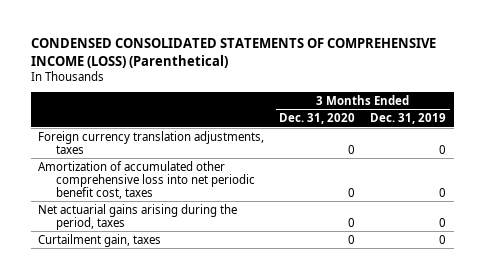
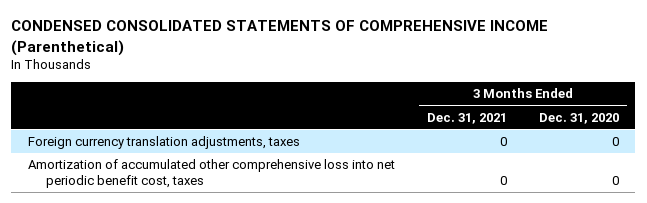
[30,38,436,68] CONDENSED CONSOLIDATED STATEMENTS OF COMPREHENSIVE INCOME (LOSS) (Parenthetical) -> [11,20,549,56] CONDENSED CONSOLIDATED STATEMENTS OF COMPREHENSIVE INCOME (Parenthetical)
[370,113,447,125] Dec. 31, 2019 -> none
none -> [426,112,507,124] Dec. 31, 2021
[38,203,238,230] Net actuarial gains arising during the period, taxes -> none
[38,233,162,247] Curtailment gain, taxes -> none

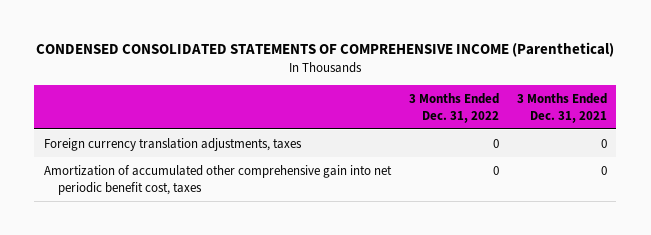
[539,112,620,124] Dec. 31, 2020 -> none
none -> [408,92,499,123] 3 Months Ended Dec. 31, 2022
[27,159,395,189] Amortization of accumulated other comprehensive loss into net periodic benefit cost, taxes -> [43,164,392,195] Amortization of accumulated other comprehensive gain into net periodic benefit cost, taxes

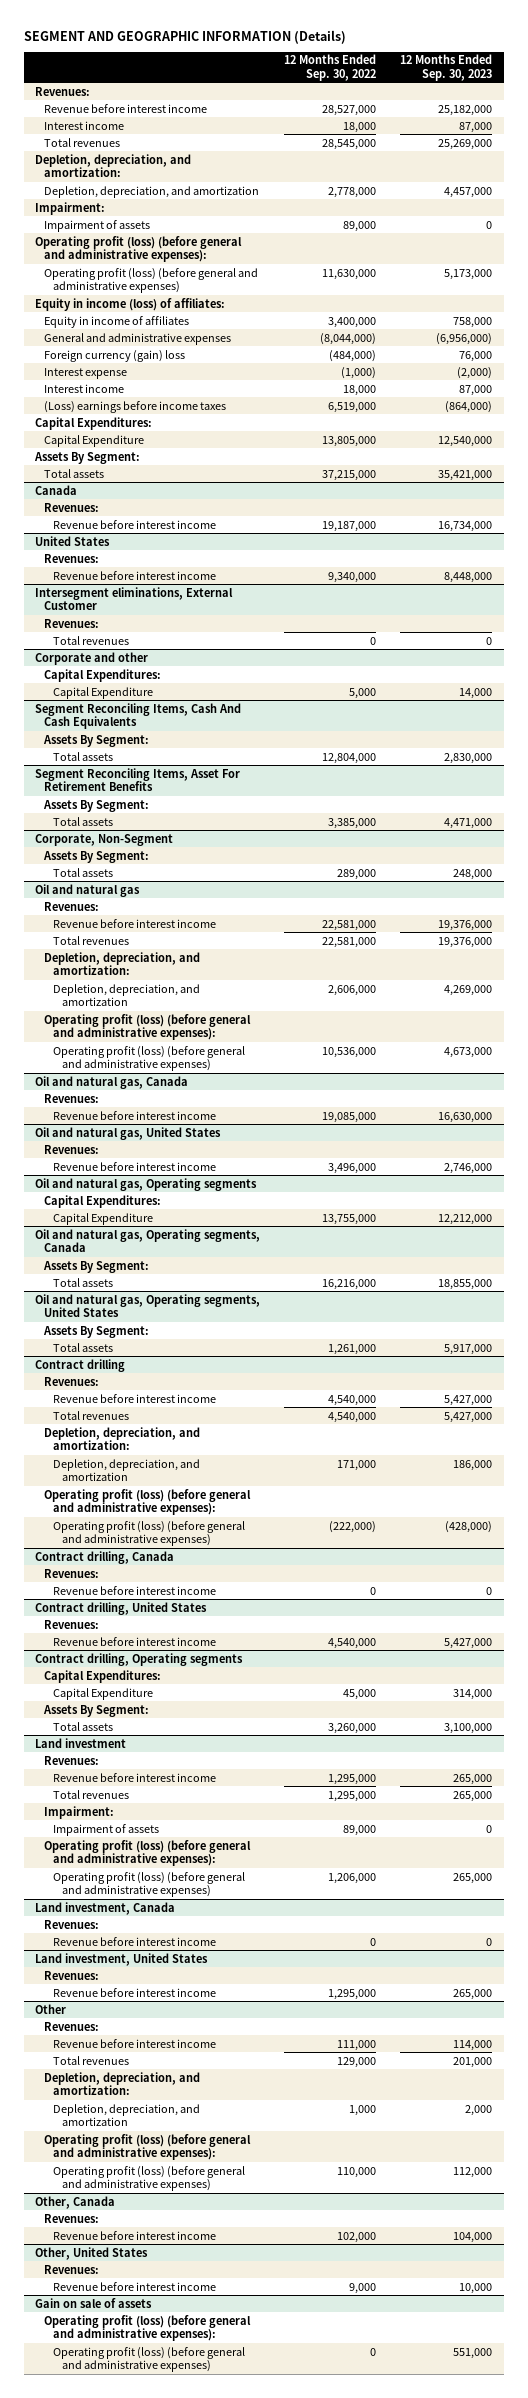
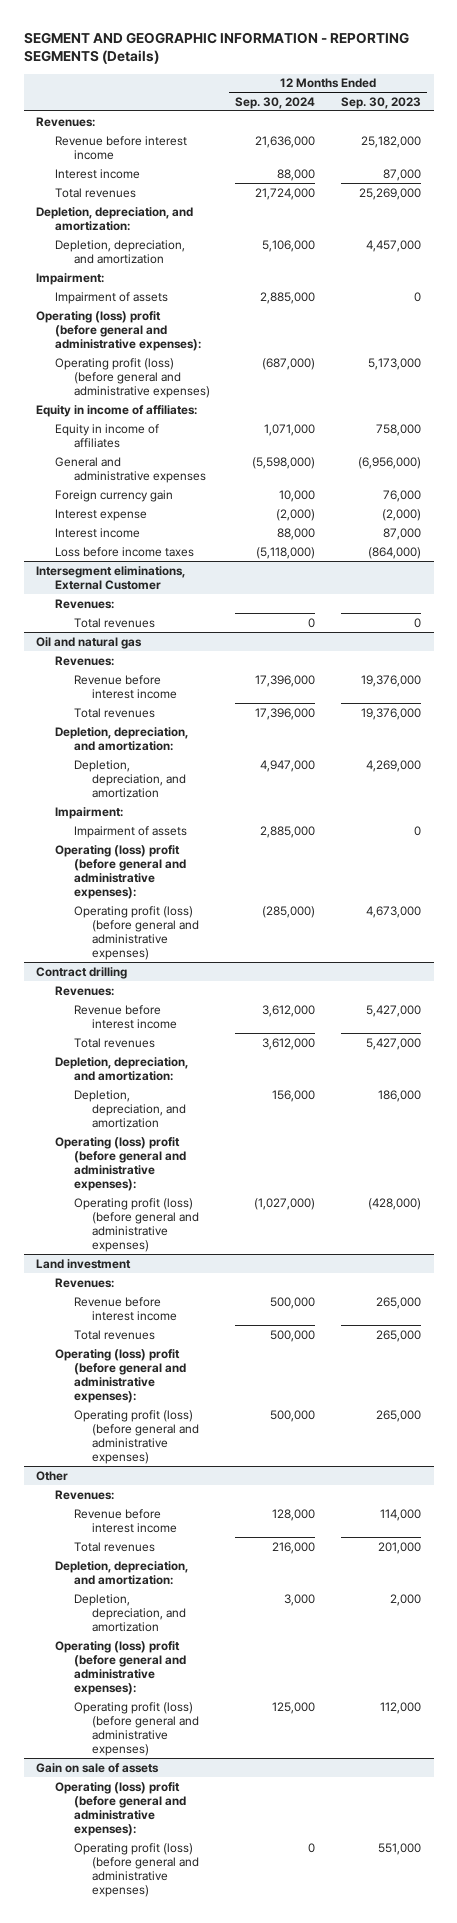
[23,29,346,44] SEGMENT AND GEOGRAPHIC INFORMATION (Details) -> [23,31,409,65] SEGMENT AND GEOGRAPHIC INFORMATION - REPORTING SEGMENTS (Details)
[284,54,377,81] 12 Months Ended Sep. 30, 2022 -> none
none -> [235,96,316,109] Sep. 30, 2024
[35,235,243,263] Operating profit (loss) (before general and administrative expenses): -> [36,310,202,351] Operating (loss) profit (before general and administrative expenses):
[35,297,226,311] Equity in income (loss) of affiliates: -> [36,404,198,417] Equity in income of affiliates:
[44,349,186,362] Foreign currency (gain) loss -> [55,489,174,502] Foreign currency gain
[35,416,153,430] Capital Expenditures: -> none
[44,434,145,447] Capital Expenditure -> none
[34,451,141,464] Assets By Segment: -> none
[44,468,105,478] Total assets -> none
[35,484,78,495] Canada -> none
[44,502,100,512] Revenues: -> none
[53,519,217,529] Revenue before interest income -> none
[35,535,111,546] United States -> none
[44,553,100,563] Revenues: -> none
[53,570,217,580] Revenue before interest income -> none
[44,400,227,413] (Loss) earnings before income taxes -> [55,546,195,557] Loss before income taxes
[35,651,149,665] Corporate and other -> none
[44,668,162,682] Capital Expenditures: -> none
[53,686,154,699] Capital Expenditure -> none
[35,702,242,730] Segment Reconciling Items, Cash And Cash Equivalents -> none
[43,734,150,747] Assets By Segment: -> none
[53,751,114,761] Total assets -> none
[35,767,241,792] Segment Reconciling Items, Asset For Retirement Benefits -> none
[43,799,150,812] Assets By Segment: -> none
[53,816,114,826] Total assets -> none
[35,833,174,846] Corporate, Non-Segment -> none
[43,850,150,863] Assets By Segment: -> none
[53,867,114,877] Total assets -> none
none -> [55,806,124,819] Impairment:
none -> [73,825,187,838] Impairment of assets
[44,1013,252,1041] Operating profit (loss) (before general and administrative expenses): -> [55,844,186,900] Operating (loss) profit (before general and administrative expenses):
[35,1075,189,1089] Oil and natural gas, Canada -> none
[44,1093,100,1103] Revenues: -> none
[53,1110,217,1120] Revenue before interest income -> none
[35,1126,222,1140] Oil and natural gas, United States -> none
[44,1144,100,1154] Revenues: -> none
[53,1161,217,1171] Revenue before interest income -> none
[35,1177,258,1191] Oil and natural gas, Operating segments -> none
[44,1194,162,1208] Capital Expenditures: -> none
[53,1212,154,1225] Capital Expenditure -> none
[35,1228,261,1253] Oil and natural gas, Operating segments, Canada -> none
[43,1260,150,1273] Assets By Segment: -> none
[53,1277,114,1287] Total assets -> none
[35,1293,261,1318] Oil and natural gas, Operating segments, United States -> none
[43,1325,150,1338] Assets By Segment: -> none
[53,1342,114,1352] Total assets -> none
[44,1488,252,1516] Operating profit (loss) (before general and administrative expenses): -> [55,1136,186,1192] Operating (loss) profit (before general and administrative expenses):
[35,1550,175,1564] Contract drilling, Canada -> none
[44,1568,100,1578] Revenues: -> none
[53,1585,217,1595] Revenue before interest income -> none
[35,1601,208,1615] Contract drilling, United States -> none
[44,1619,100,1629] Revenues: -> none
[53,1636,217,1646] Revenue before interest income -> none
[35,1652,244,1666] Contract drilling, Operating segments -> none
[44,1669,162,1683] Capital Expenditures: -> none
[53,1687,154,1700] Capital Expenditure -> none
[43,1704,150,1717] Assets By Segment: -> none
[53,1721,114,1731] Total assets -> none
[44,1805,115,1819] Impairment: -> none
[53,1823,160,1836] Impairment of assets -> none
[44,1839,252,1867] Operating profit (loss) (before general and administrative expenses): -> [55,1348,186,1404] Operating (loss) profit (before general and administrative expenses):
[35,1901,176,1915] Land investment, Canada -> none
[44,1919,100,1929] Revenues: -> none
[53,1936,217,1946] Revenue before interest income -> none
[35,1952,209,1966] Land investment, United States -> none
[44,1970,100,1980] Revenues: -> none
[53,1987,217,1997] Revenue before interest income -> none
[44,2133,252,2161] Operating profit (loss) (before general and administrative expenses): -> [55,1640,186,1696] Operating (loss) profit (before general and administrative expenses):
[35,2195,116,2209] Other, Canada -> none
[44,2213,100,2223] Revenues: -> none
[53,2230,217,2240] Revenue before interest income -> none
[35,2246,149,2260] Other, United States -> none
[44,2264,100,2274] Revenues: -> none
[53,2281,217,2291] Revenue before interest income -> none
[44,2314,252,2342] Operating profit (loss) (before general and administrative expenses): -> [55,1781,186,1837] Operating (loss) profit (before general and administrative expenses):

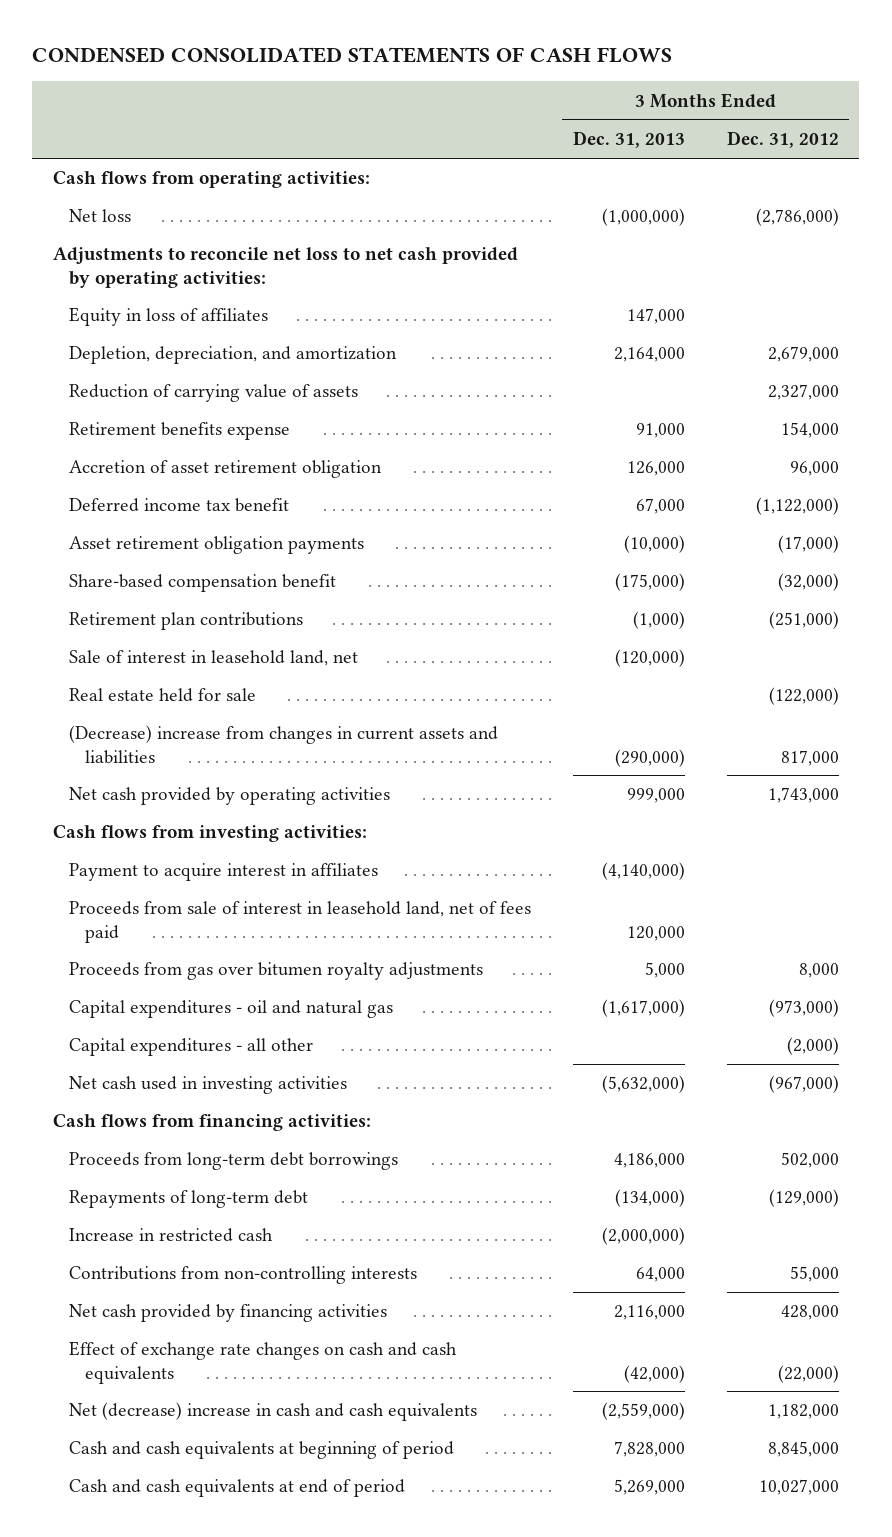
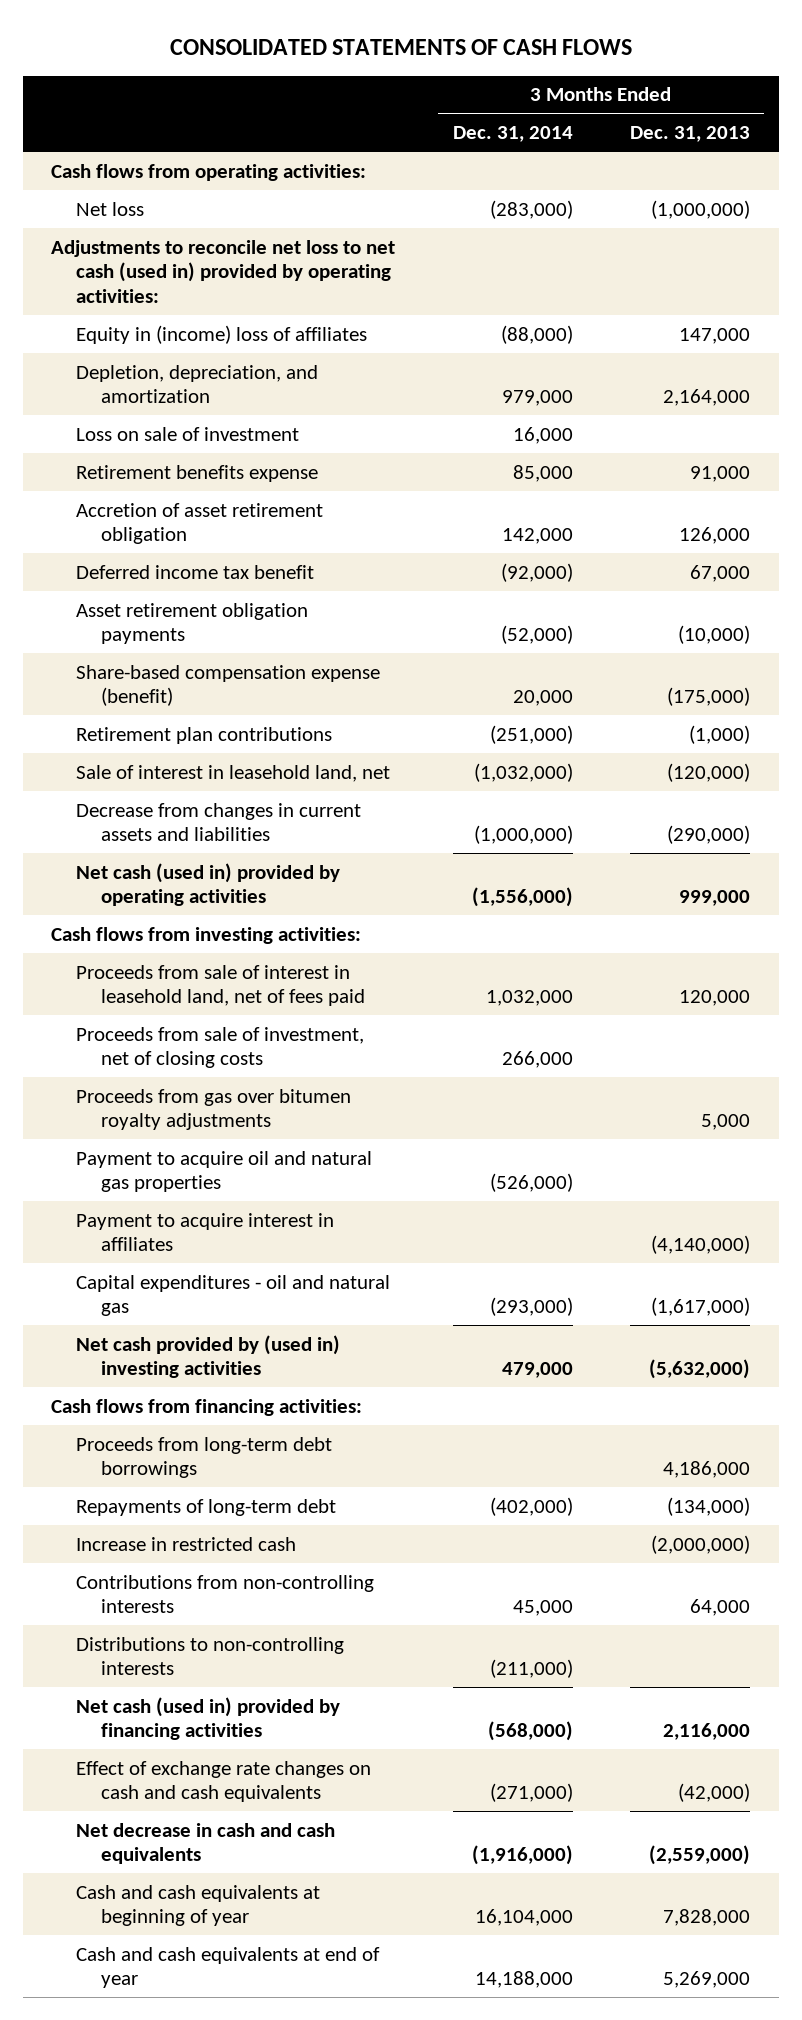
[32,47,673,64] CONDENSED CONSOLIDATED STATEMENTS OF CASH FLOWS -> [169,38,632,55] CONSOLIDATED STATEMENTS OF CASH FLOWS
[726,131,839,149] Dec. 31, 2012 -> none
none -> [452,125,573,142] Dec. 31, 2014
[53,247,519,288] Adjustments to reconcile net loss to net cash provided by operating activities: -> [51,239,396,303] Adjustments to reconcile net loss to net cash (used in) provided by operating activities:
[69,307,269,327] Equity in loss of affiliates -> [76,324,368,344] Equity in (income) loss of affiliates
[69,384,359,403] Reduction of carrying value of assets -> none
none -> [76,426,300,441] Loss on sale of investment
[69,574,337,593] Share-based compensation benefit -> [76,664,381,707] Share-based compensation expense (benefit)
[69,688,257,703] Real estate held for sale -> none
[69,725,499,764] (Decrease) increase from changes in current assets and liabilities -> [76,802,362,842] Decrease from changes in current assets and liabilities
[69,787,391,806] Net cash provided by operating activities -> [76,862,341,907] Net cash (used in) provided by operating activities
none -> [76,1026,365,1069] Proceeds from sale of investment, net of closing costs
none -> [76,1150,373,1193] Payment to acquire oil and natural gas properties
[69,863,379,882] Payment to acquire interest in affiliates -> [76,1212,335,1252] Payment to acquire interest in affiliates
[69,1038,314,1057] Capital expenditures - all other -> none
[69,1076,348,1095] Net cash used in investing activities -> [76,1334,341,1379] Net cash provided by (used in) investing activities
none -> [76,1636,345,1676] Distributions to non-controlling interests
[69,1304,388,1323] Net cash provided by financing activities -> [76,1696,341,1741] Net cash (used in) provided by financing activities
[69,1402,478,1422] Net (decrease) increase in cash and cash equivalents -> [76,1822,336,1865] Net decrease in cash and cash equivalents
[69,1441,455,1460] Cash and cash equivalents at beginning of period -> [76,1884,321,1927] Cash and cash equivalents at beginning of year
[69,1479,406,1498] Cash and cash equivalents at end of period -> [76,1946,381,1989] Cash and cash equivalents at end of year

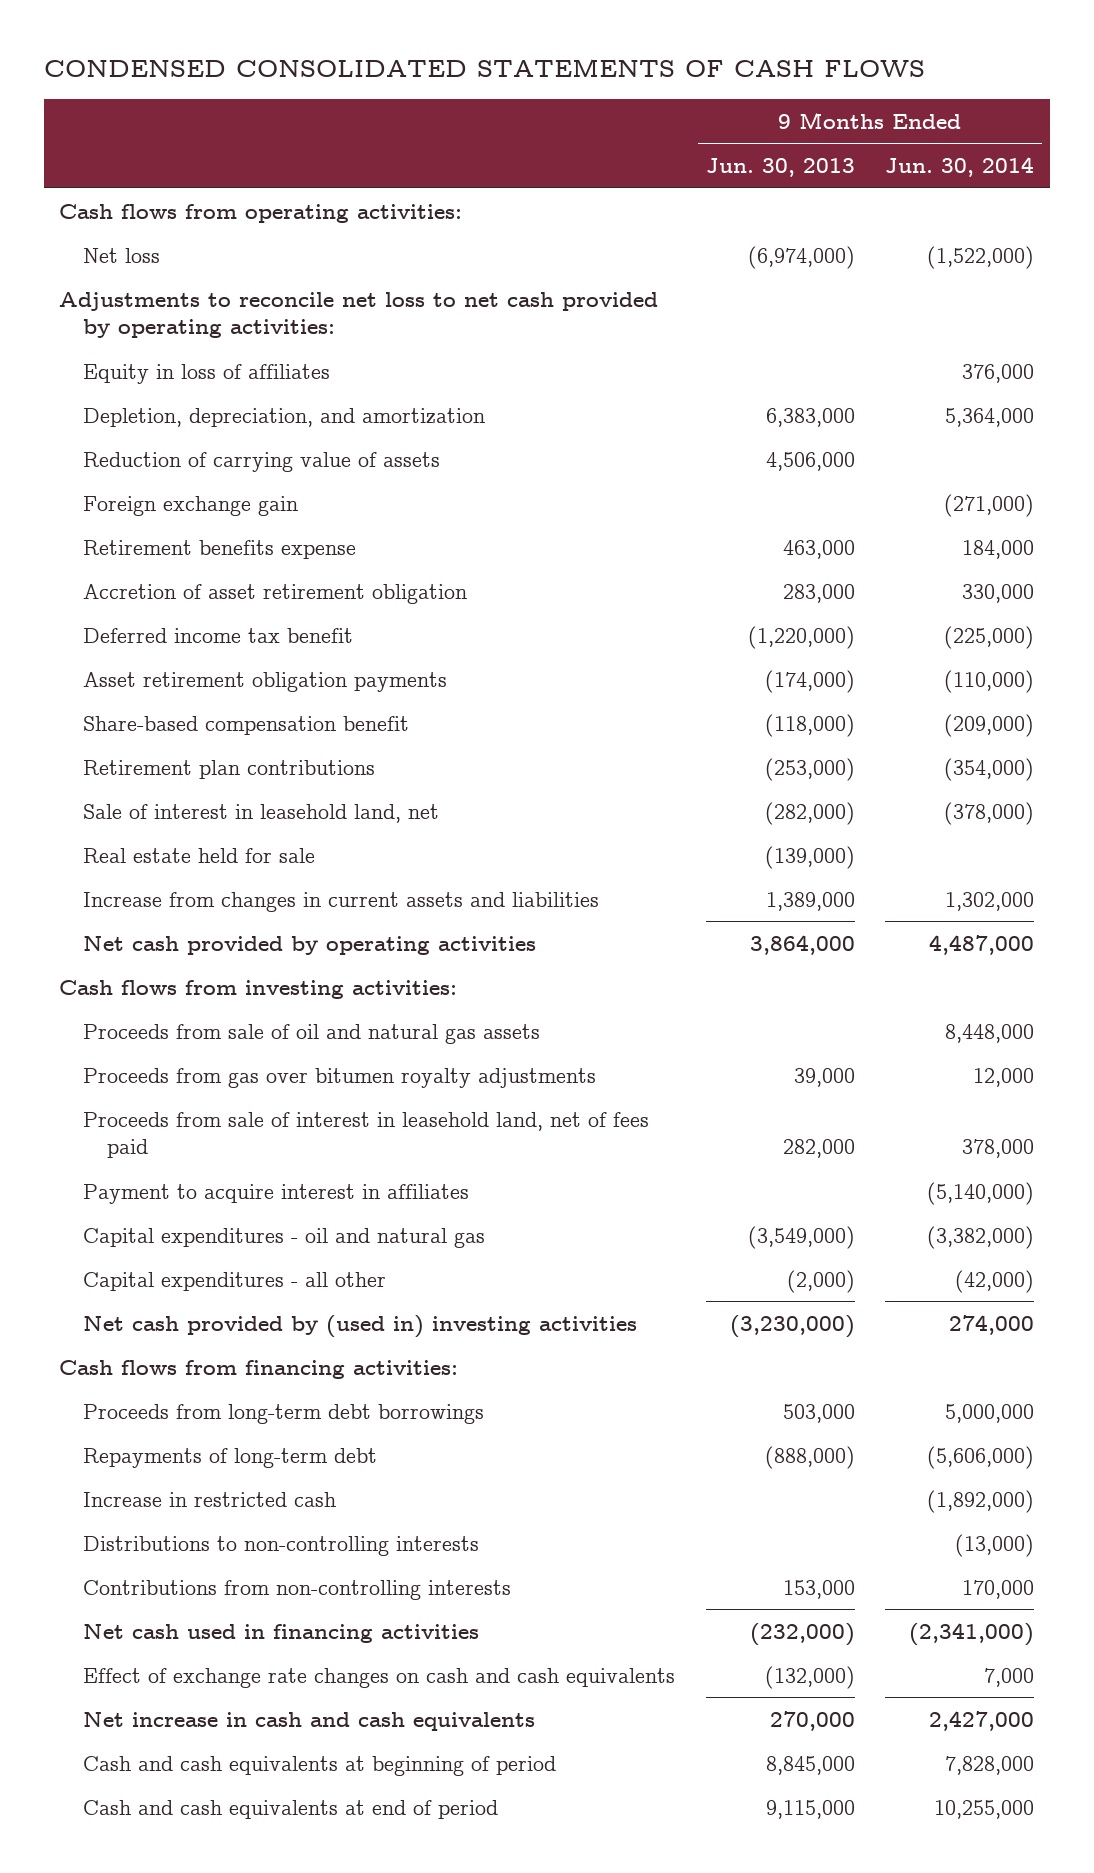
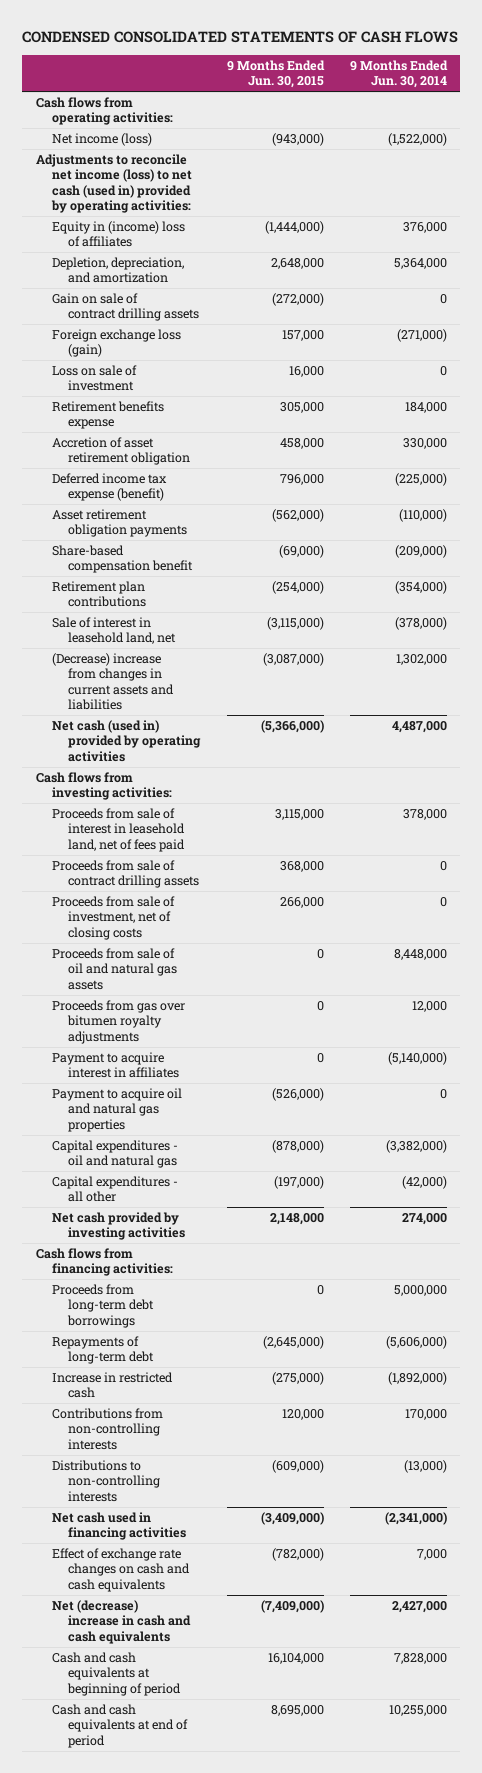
[705,158,855,178] Jun. 30, 2013 -> none
none -> [226,60,325,89] 9 Months Ended Jun. 30, 2015
[82,247,160,263] Net loss -> [51,133,152,147] Net income (loss)
[59,291,659,339] Adjustments to reconcile net loss to net cash provided by operating activities: -> [35,154,192,213] Adjustments to reconcile net income (loss) to net cash (used in) provided by operating activities:
[82,363,330,384] Equity in loss of affiliates -> [51,221,185,248] Equity in (income) loss of affiliates
[82,451,440,472] Reduction of carrying value of assets -> none
none -> [51,293,200,322] Gain on sale of contract drilling assets
[82,495,298,516] Foreign exchange gain -> [51,329,181,358] Foreign exchange loss (gain)
none -> [51,365,137,392] Loss on sale of investment
[82,627,353,643] Deferred income tax benefit -> [51,473,167,502] Deferred income tax expense (benefit)
[82,847,315,863] Real estate held for sale -> none
[82,891,599,912] Increase from changes in current assets and liabilities -> [51,653,175,710] (Decrease) increase from changes in current assets and liabilities
[82,935,536,955] Net cash provided by operating activities -> [51,720,202,762] Net cash (used in) provided by operating activities
[82,1111,649,1159] Proceeds from sale of interest in leasehold land, net of fees paid -> [51,808,186,852] Proceeds from sale of interest in leasehold land, net of fees paid
none -> [51,860,200,889] Proceeds from sale of contract drilling assets
none -> [51,896,175,940] Proceeds from sale of investment, net of closing costs
none -> [51,1088,182,1132] Payment to acquire oil and natural gas properties
[82,1314,637,1338] Net cash provided by (used in) investing activities -> [51,1212,186,1241] Net cash provided by investing activities
[82,1535,479,1556] Distributions to non-controlling interests -> [51,1460,161,1502] Distributions to non-controlling interests
[82,1711,535,1731] Net increase in cash and cash equivalents -> [51,1600,192,1644] Net (decrease) increase in cash and cash equivalents

